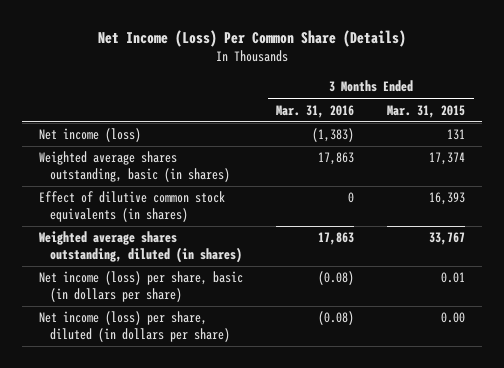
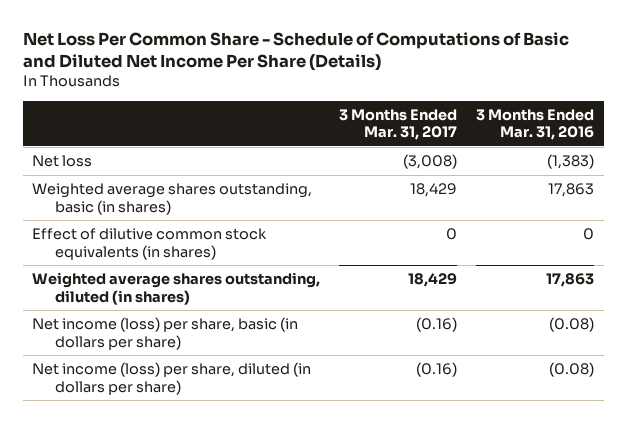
[97,29,406,47] Net Income (Loss) Per Common Share (Details) -> [22,31,569,72] Net Loss Per Common Share - Schedule of Computations of Basic and Diluted Net Income Per Share (Details)
[387,104,466,118] Mar. 31, 2015 -> none
none -> [339,108,458,141] 3 Months Ended Mar. 31, 2017
[38,128,141,143] Net income (loss) -> [32,155,93,168] Net loss

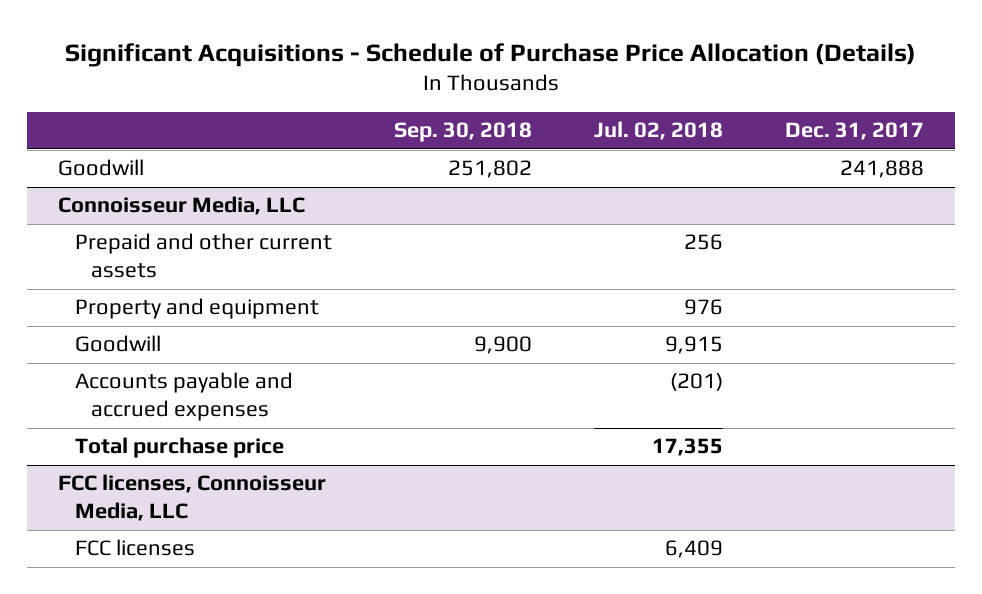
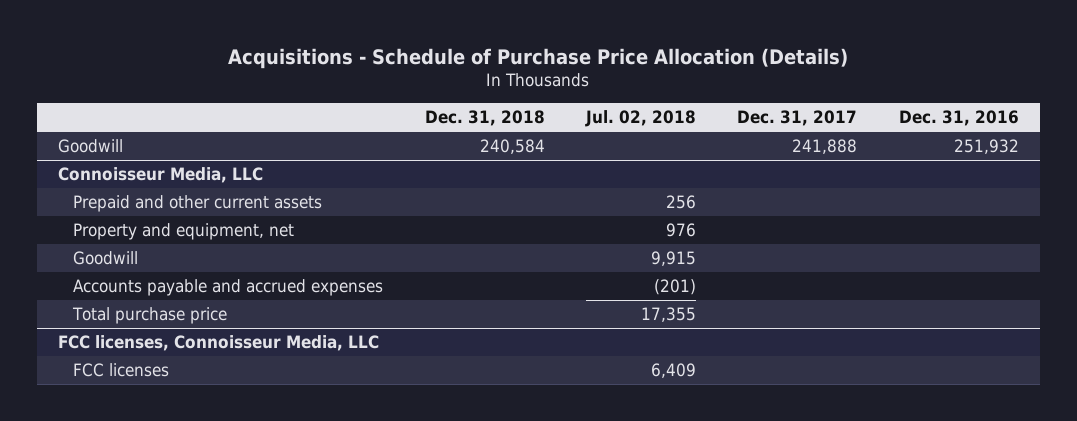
[65,42,917,67] Significant Acquisitions - Schedule of Purchase Price Allocation (Details) -> [228,47,849,69] Acquisitions - Schedule of Purchase Price Allocation (Details)
[393,122,532,143] Sep. 30, 2018 -> none
none -> [424,110,545,127] Dec. 31, 2018
none -> [898,110,1019,127] Dec. 31, 2016
[74,298,319,320] Property and equipment -> [73,223,295,241] Property and equipment, net

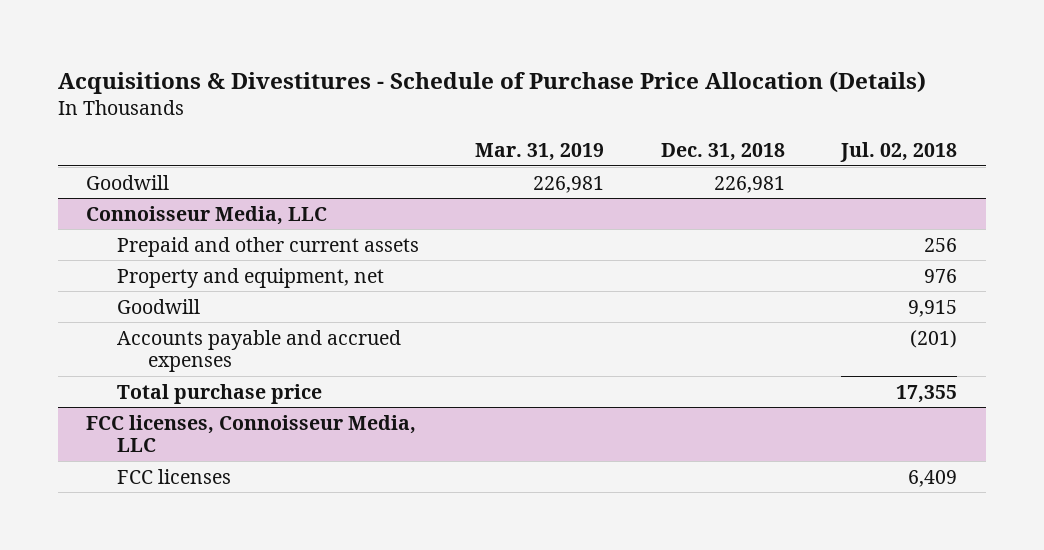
[228,47,849,69] Acquisitions - Schedule of Purchase Price Allocation (Details) -> [57,70,926,94] Acquisitions & Divestitures - Schedule of Purchase Price Allocation (Details)
[737,110,858,127] Dec. 31, 2017 -> none
[898,110,1019,127] Dec. 31, 2016 -> none
none -> [475,143,605,162] Mar. 31, 2019
[479,139,545,155] 240,584 -> [713,175,785,193] 226,981

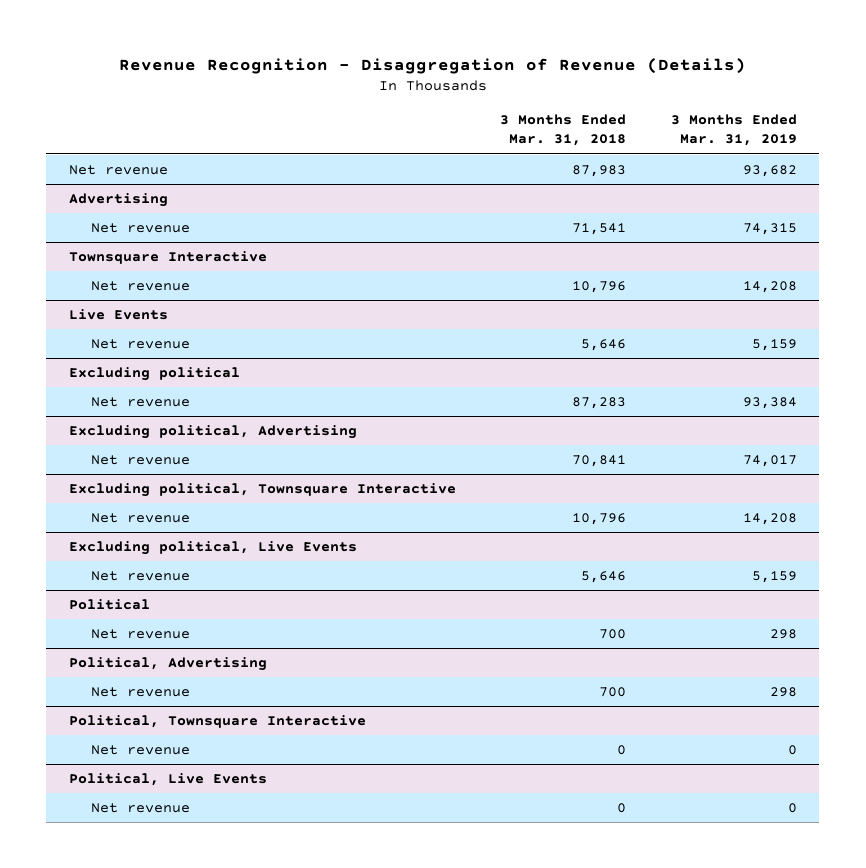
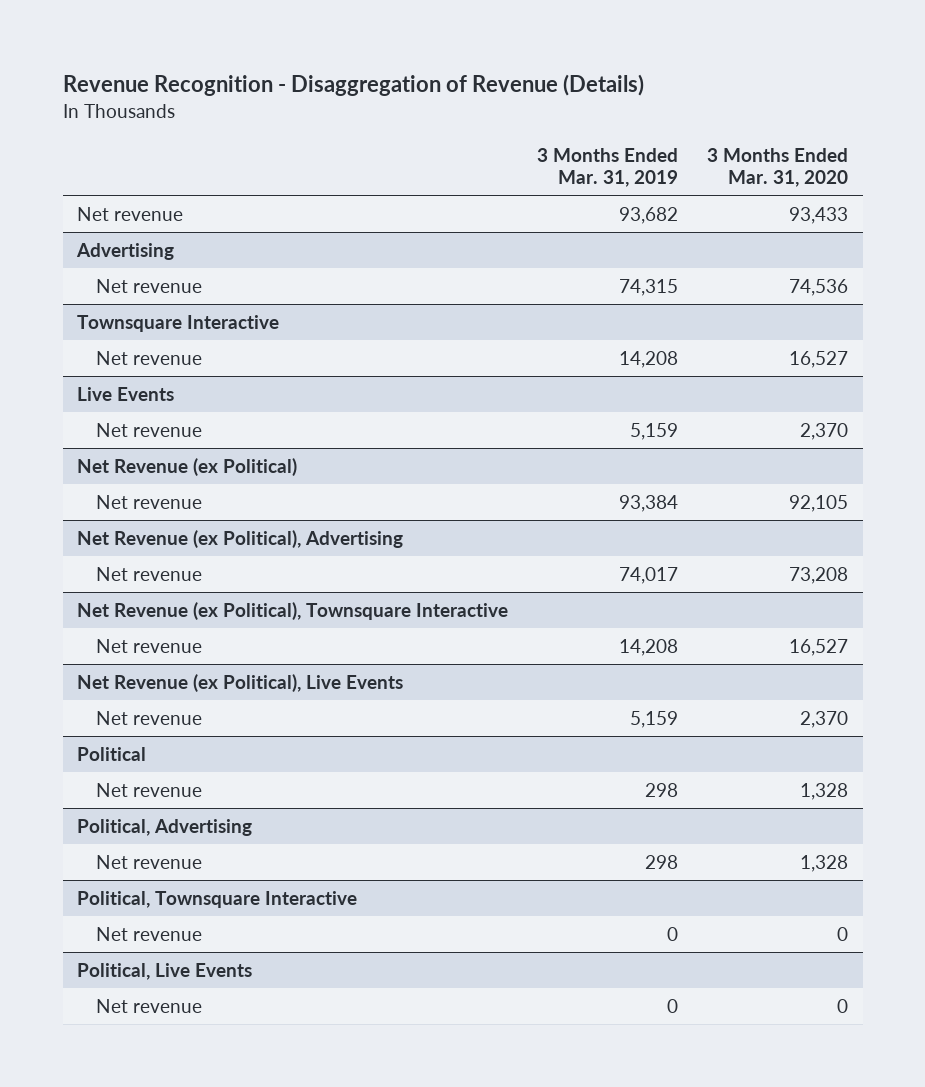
[500,114,627,147] 3 Months Ended Mar. 31, 2018 -> none
none -> [707,148,849,188] 3 Months Ended Mar. 31, 2020
[68,367,240,382] Excluding political -> [77,457,298,476] Net Revenue (ex Political)
[68,425,357,440] Excluding political, Advertising -> none
none -> [77,529,404,548] Net Revenue (ex Political), Advertising
[68,483,456,498] Excluding political, Townsquare Interactive -> none
none -> [77,601,509,620] Net Revenue (ex Political), Townsquare Interactive
[68,541,357,556] Excluding political, Live Events -> none
none -> [77,673,404,692] Net Revenue (ex Political), Live Events

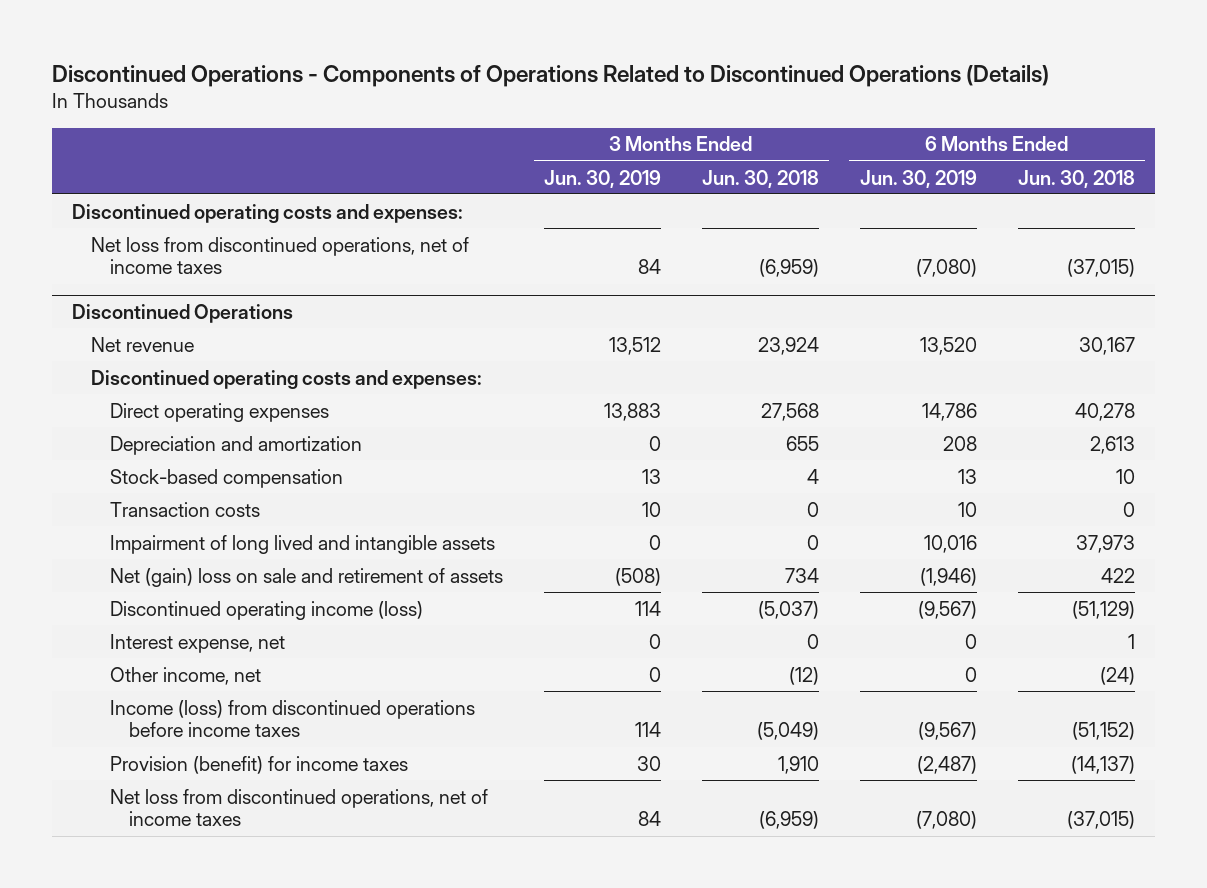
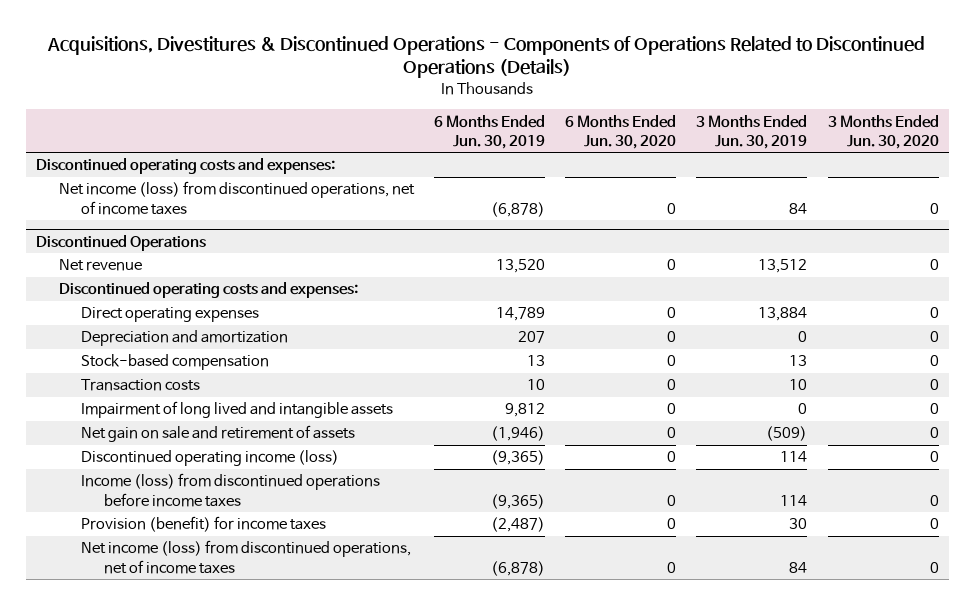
[51,64,1049,87] Discontinued Operations - Components of Operations Related to Discontinued Operations (Details) -> [47,35,926,79] Acquisitions, Divestitures & Discontinued Operations - Components of Operations Related to Discontinued Operations (Details)
[701,169,819,188] Jun. 30, 2018 -> none
[1017,169,1135,188] Jun. 30, 2018 -> none
none -> [565,114,677,149] 6 Months Ended Jun. 30, 2020
none -> [827,114,939,149] 3 Months Ended Jun. 30, 2020
[90,236,469,275] Net loss from discontinued operations, net of income taxes -> [58,181,415,215] Net income (loss) from discontinued operations, net of income taxes
[915,259,977,278] (7,080) -> [490,201,545,217] (6,878)
[603,402,661,421] 13,883 -> [758,307,808,322] 13,884
[921,402,977,421] 14,786 -> [495,307,545,322] 14,789
[942,435,977,451] 208 -> [517,331,545,344] 207
[109,633,285,653] Interest expense, net -> none
[109,666,261,685] Other income, net -> none
[923,534,977,553] 10,016 -> [504,403,545,418] 9,812
[109,567,503,587] Net (gain) loss on sale and retirement of assets -> [81,425,356,443] Net gain on sale and retirement of assets
[614,567,661,586] (508) -> [766,426,808,442] (509)
[917,600,977,619] (9,567) -> [490,450,545,466] (9,365)
[917,722,977,741] (9,567) -> [490,493,545,509] (9,365)
[109,788,488,827] Net loss from discontinued operations, net of income taxes -> [81,540,412,574] Net income (loss) from discontinued operations, net of income taxes
[915,811,977,830] (7,080) -> [490,560,545,576] (6,878)

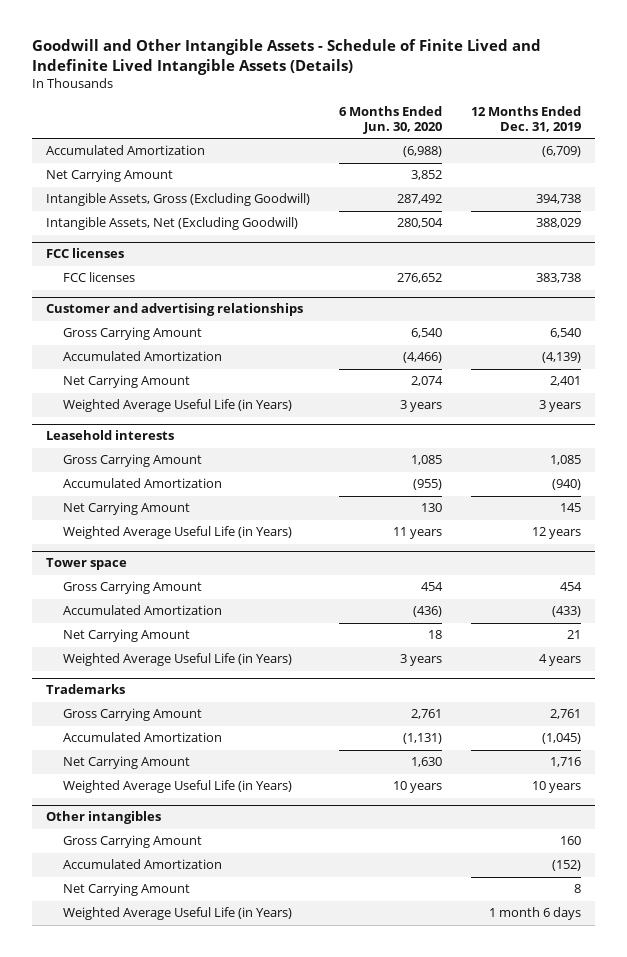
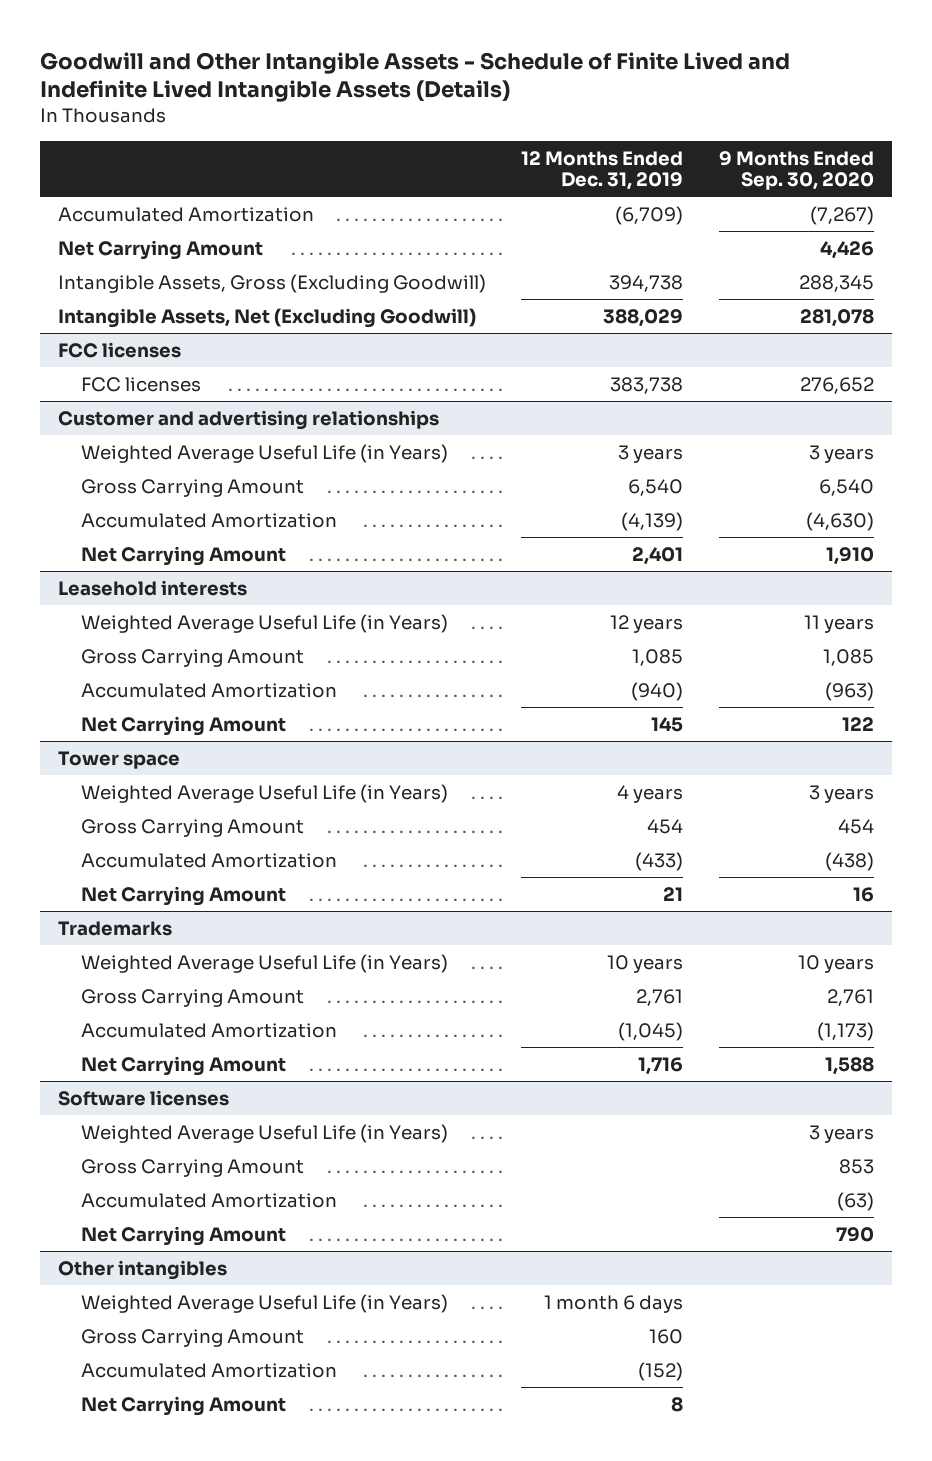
[339,106,443,134] 6 Months Ended Jun. 30, 2020 -> none
none -> [718,150,874,191] 9 Months Ended Sep. 30, 2020
[62,399,292,413] Weighted Average Useful Life (in Years) -> [80,443,448,463] Weighted Average Useful Life (in Years)
[62,526,292,540] Weighted Average Useful Life (in Years) -> [80,613,448,633] Weighted Average Useful Life (in Years)
[62,653,292,667] Weighted Average Useful Life (in Years) -> [80,783,448,803] Weighted Average Useful Life (in Years)
[62,780,292,794] Weighted Average Useful Life (in Years) -> [80,953,448,973] Weighted Average Useful Life (in Years)
none -> [57,1089,229,1106] Software licenses
none -> [80,1123,448,1143] Weighted Average Useful Life (in Years)
none -> [80,1158,304,1177] Gross Carrying Amount
none -> [80,1192,337,1208] Accumulated Amortization
none -> [80,1225,286,1246] Net Carrying Amount
[62,907,292,921] Weighted Average Useful Life (in Years) -> [80,1293,448,1313] Weighted Average Useful Life (in Years)

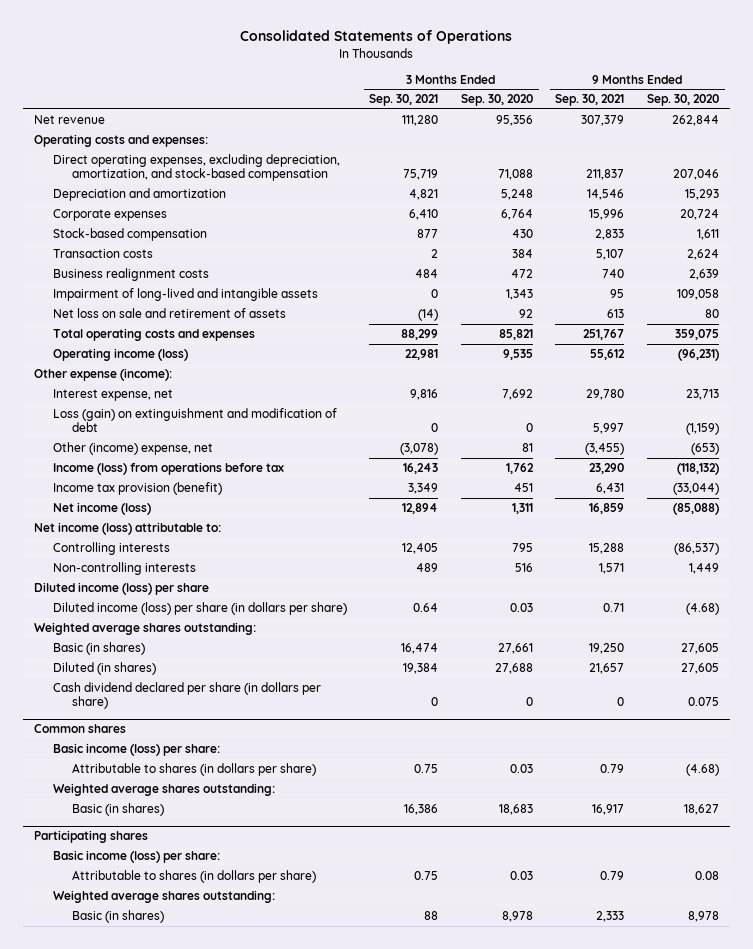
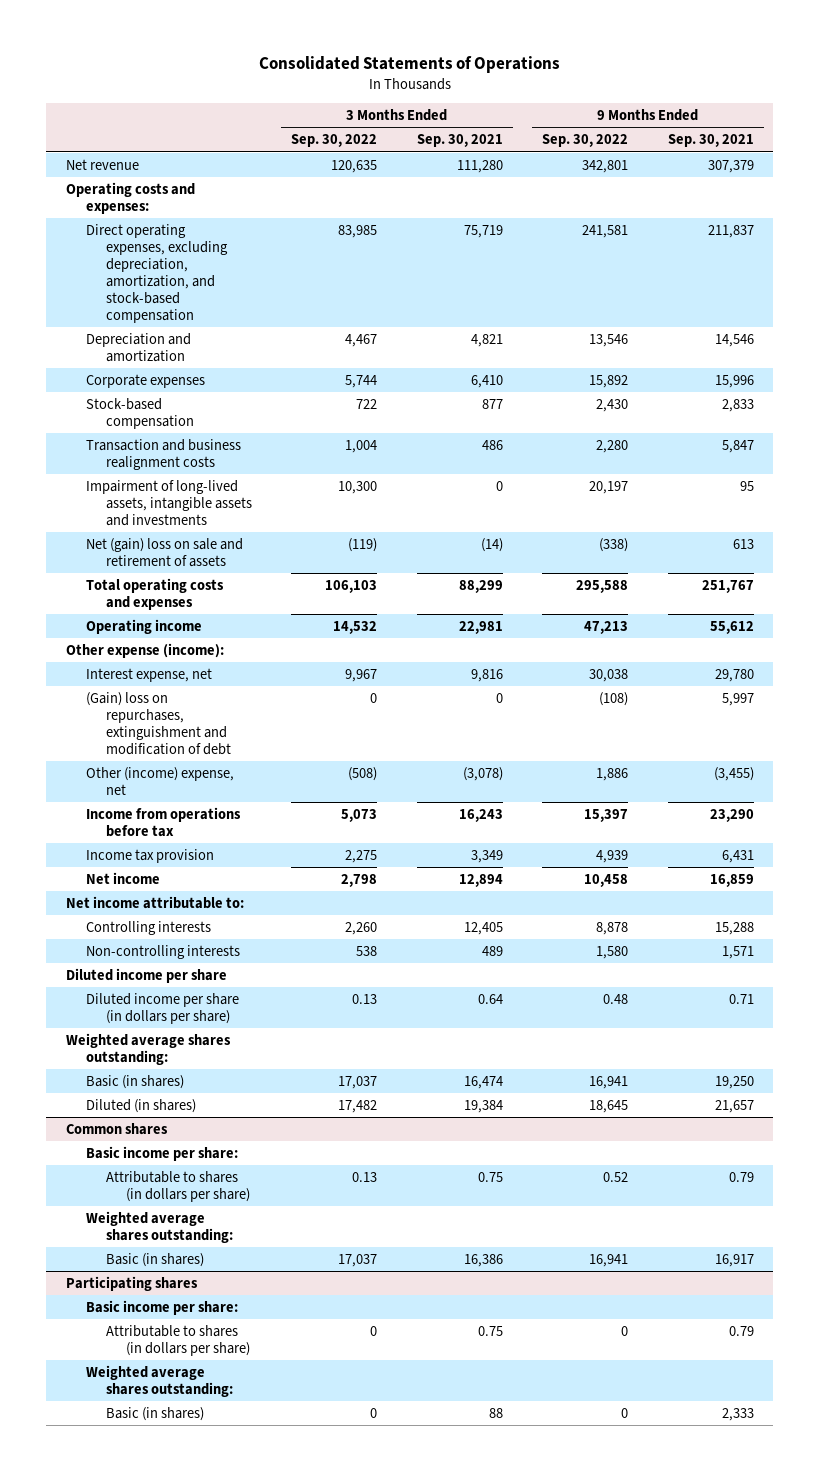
[460,94,533,107] Sep. 30, 2020 -> none
[646,94,719,107] Sep. 30, 2020 -> none
none -> [291,134,378,148] Sep. 30, 2022
none -> [542,134,629,148] Sep. 30, 2022
[52,268,209,282] Business realignment costs -> none
[52,249,153,259] Transaction costs -> [85,438,241,470] Transaction and business realignment costs
[431,249,439,259] 2 -> [481,439,503,450] 486
[596,249,625,261] 5,107 -> [721,439,754,453] 5,847
[52,288,318,302] Impairment of long-lived and intangible assets -> [85,479,252,526] Impairment of long-lived assets, intangible assets and investments
[52,308,286,319] Net loss on sale and retirement of assets -> [85,537,243,567] Net (gain) loss on sale and retirement of assets
[52,348,188,362] Operating income (loss) -> [85,618,202,634] Operating income
[52,408,337,433] Loss (gain) on extinguishment and modification of debt -> [85,691,231,755] (Gain) loss on repurchases, extinguishment and modification of debt
[52,462,284,476] Income (loss) from operations before tax -> [85,806,241,837] Income from operations before tax
[52,482,222,496] Income tax provision (benefit) -> [85,848,214,863] Income tax provision
[52,502,151,516] Net income (loss) -> [85,871,160,884] Net income
[34,522,222,536] Net income (loss) attributable to: -> [65,895,244,909] Net income attributable to:
[34,582,210,596] Diluted income (loss) per share -> [65,967,227,983] Diluted income per share
[52,602,347,616] Diluted income (loss) per share (in dollars per share) -> [85,992,239,1024] Diluted income per share (in dollars per share)
[52,682,321,710] Cash dividend declared per share (in dollars per share) -> none
[52,743,220,757] Basic income (loss) per share: -> [85,1145,238,1161] Basic income per share:
[52,850,220,864] Basic income (loss) per share: -> [85,1299,238,1315] Basic income per share:

